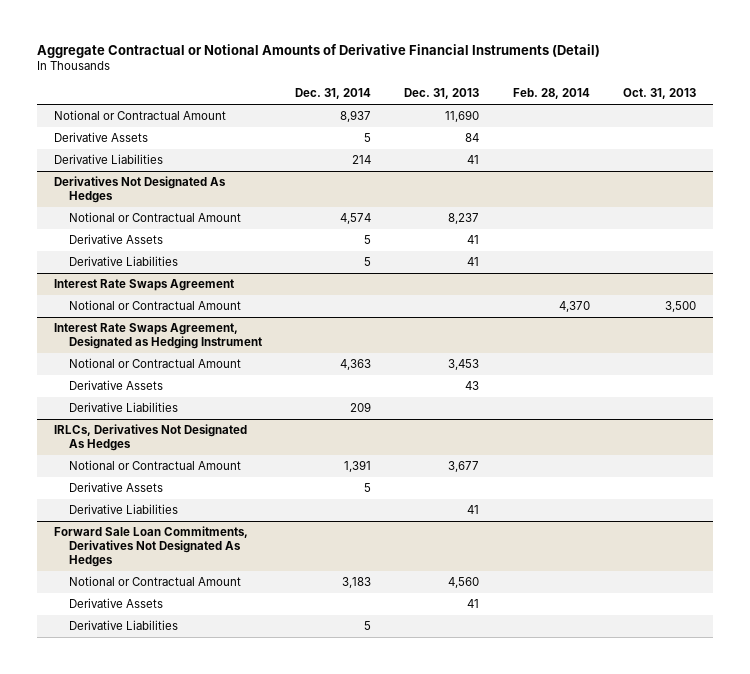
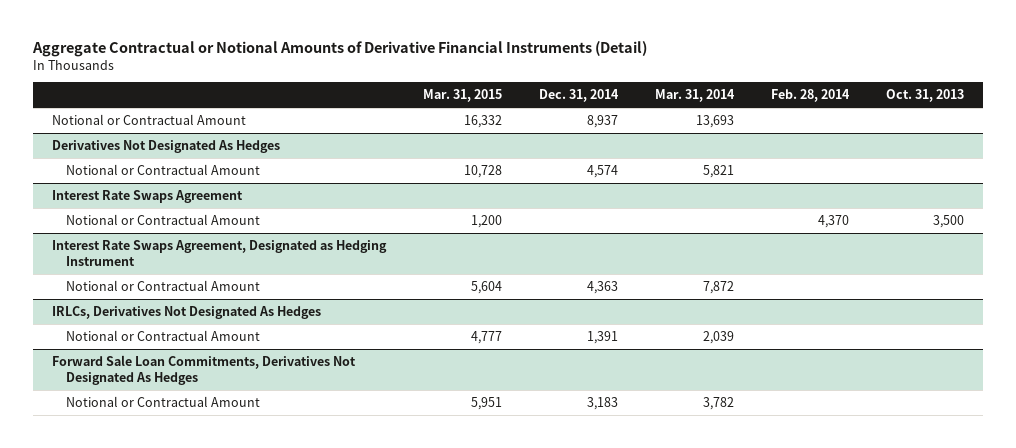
[404,88,480,100] Dec. 31, 2013 -> none
none -> [422,89,502,103] Mar. 31, 2015
none -> [655,89,736,103] Mar. 31, 2014
[53,132,148,143] Derivative Assets -> none
[53,154,163,165] Derivative Liabilities -> none
[68,234,163,245] Derivative Assets -> none
[68,256,178,267] Derivative Liabilities -> none
[68,380,163,391] Derivative Assets -> none
[68,402,178,413] Derivative Liabilities -> none
[68,482,163,493] Derivative Assets -> none
[68,504,178,515] Derivative Liabilities -> none
[68,598,163,609] Derivative Assets -> none
[68,620,178,631] Derivative Liabilities -> none

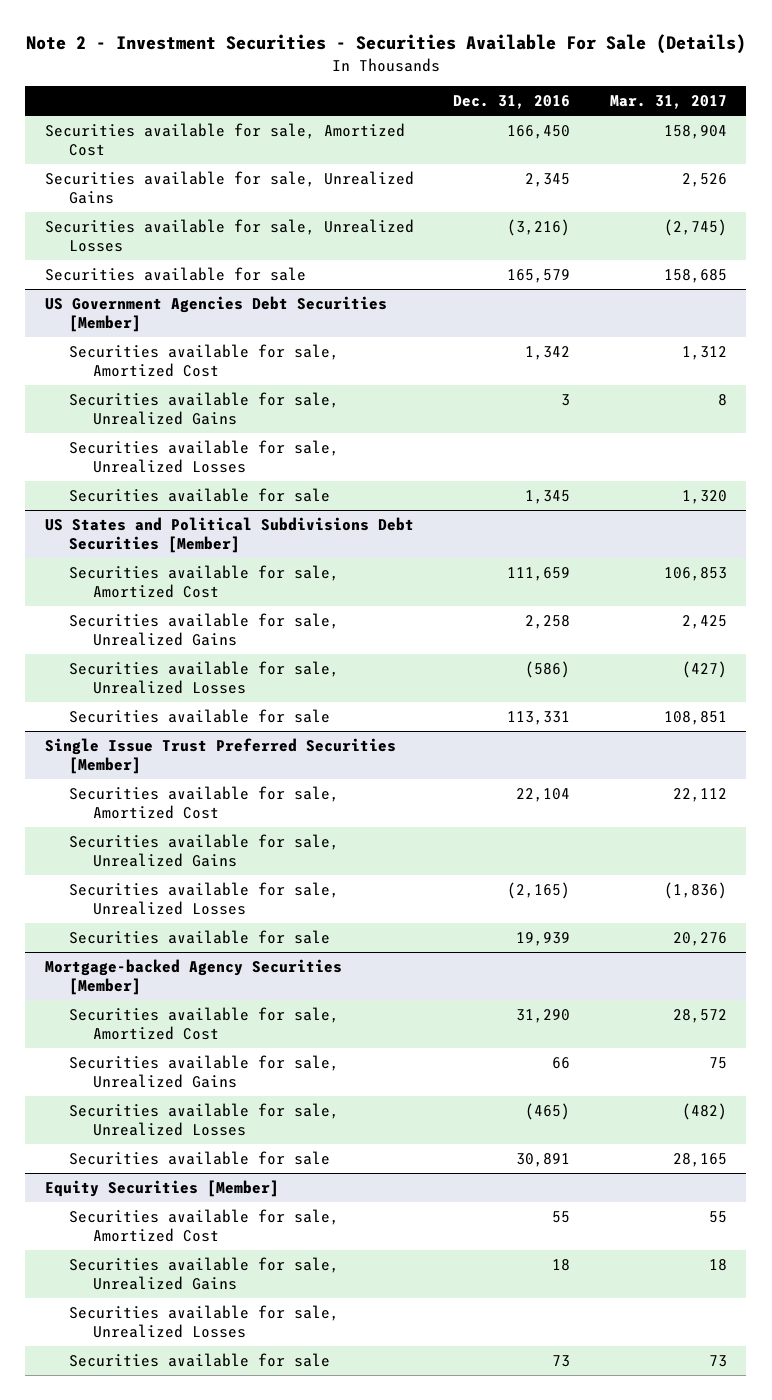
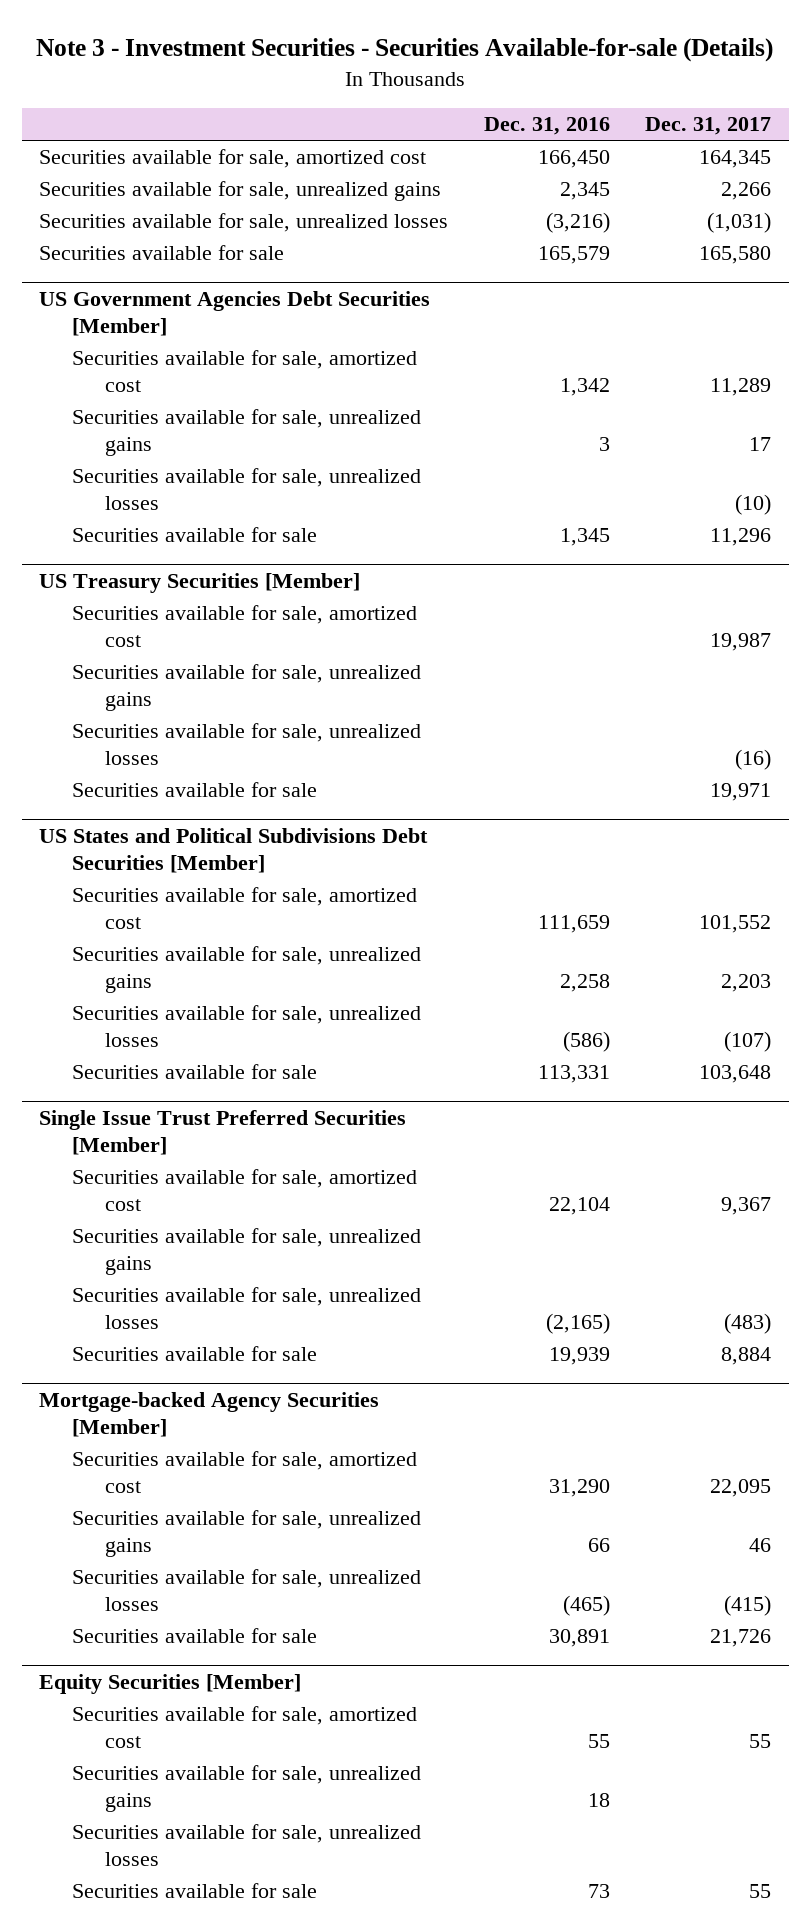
[25,34,746,55] Note 2 - Investment Securities - Securities Available For Sale (Details) -> [36,37,774,62] Note 3 - Investment Securities - Securities Available-for-sale (Details)
[609,95,727,110] Mar. 31, 2017 -> none
none -> [645,117,772,136] Dec. 31, 2017
[44,123,405,156] Securities available for sale, Amortized Cost -> [39,149,427,169] Securities available for sale, amortized cost
[44,171,414,204] Securities available for sale, Unrealized Gains -> [39,181,442,202] Securities available for sale, unrealized gains
[44,219,414,252] Securities available for sale, Unrealized Losses -> [39,213,449,233] Securities available for sale, unrealized losses
[68,344,339,377] Securities available for sale, Amortized Cost -> [72,350,418,393] Securities available for sale, amortized cost
[68,392,339,425] Securities available for sale, Unrealized Gains -> [72,409,422,457] Securities available for sale, unrealized gains
[68,440,339,473] Securities available for sale, Unrealized Losses -> [72,468,422,511] Securities available for sale, unrealized losses
none -> [39,572,361,593] US Treasury Securities [Member]
none -> [72,605,418,648] Securities available for sale, amortized cost
none -> [72,664,422,712] Securities available for sale, unrealized gains
none -> [72,723,422,766] Securities available for sale, unrealized losses
none -> [72,782,318,798] Securities available for sale
[68,565,339,598] Securities available for sale, Amortized Cost -> [72,887,418,930] Securities available for sale, amortized cost
[68,613,339,646] Securities available for sale, Unrealized Gains -> [72,946,422,994] Securities available for sale, unrealized gains
[68,661,339,694] Securities available for sale, Unrealized Losses -> [72,1005,422,1048] Securities available for sale, unrealized losses
[68,786,339,819] Securities available for sale, Amortized Cost -> [72,1169,418,1212] Securities available for sale, amortized cost
[68,834,339,867] Securities available for sale, Unrealized Gains -> [72,1228,422,1276] Securities available for sale, unrealized gains
[68,882,339,915] Securities available for sale, Unrealized Losses -> [72,1287,422,1330] Securities available for sale, unrealized losses
[68,1007,339,1040] Securities available for sale, Amortized Cost -> [72,1451,418,1494] Securities available for sale, amortized cost
[68,1055,339,1088] Securities available for sale, Unrealized Gains -> [72,1510,422,1558] Securities available for sale, unrealized gains
[68,1103,339,1136] Securities available for sale, Unrealized Losses -> [72,1569,422,1612] Securities available for sale, unrealized losses
[68,1209,339,1242] Securities available for sale, Amortized Cost -> [72,1706,418,1749] Securities available for sale, amortized cost
[68,1257,339,1290] Securities available for sale, Unrealized Gains -> [72,1765,422,1813] Securities available for sale, unrealized gains
[68,1305,339,1338] Securities available for sale, Unrealized Losses -> [72,1824,422,1867] Securities available for sale, unrealized losses

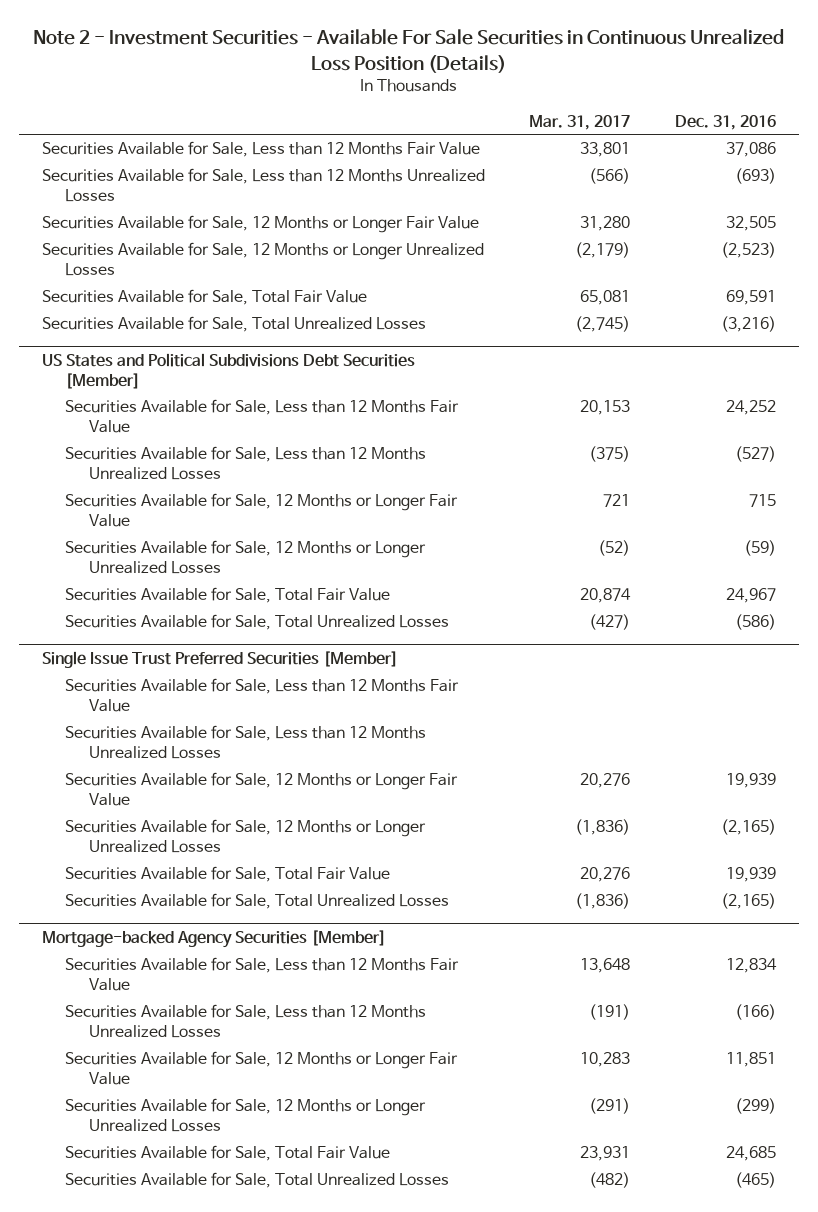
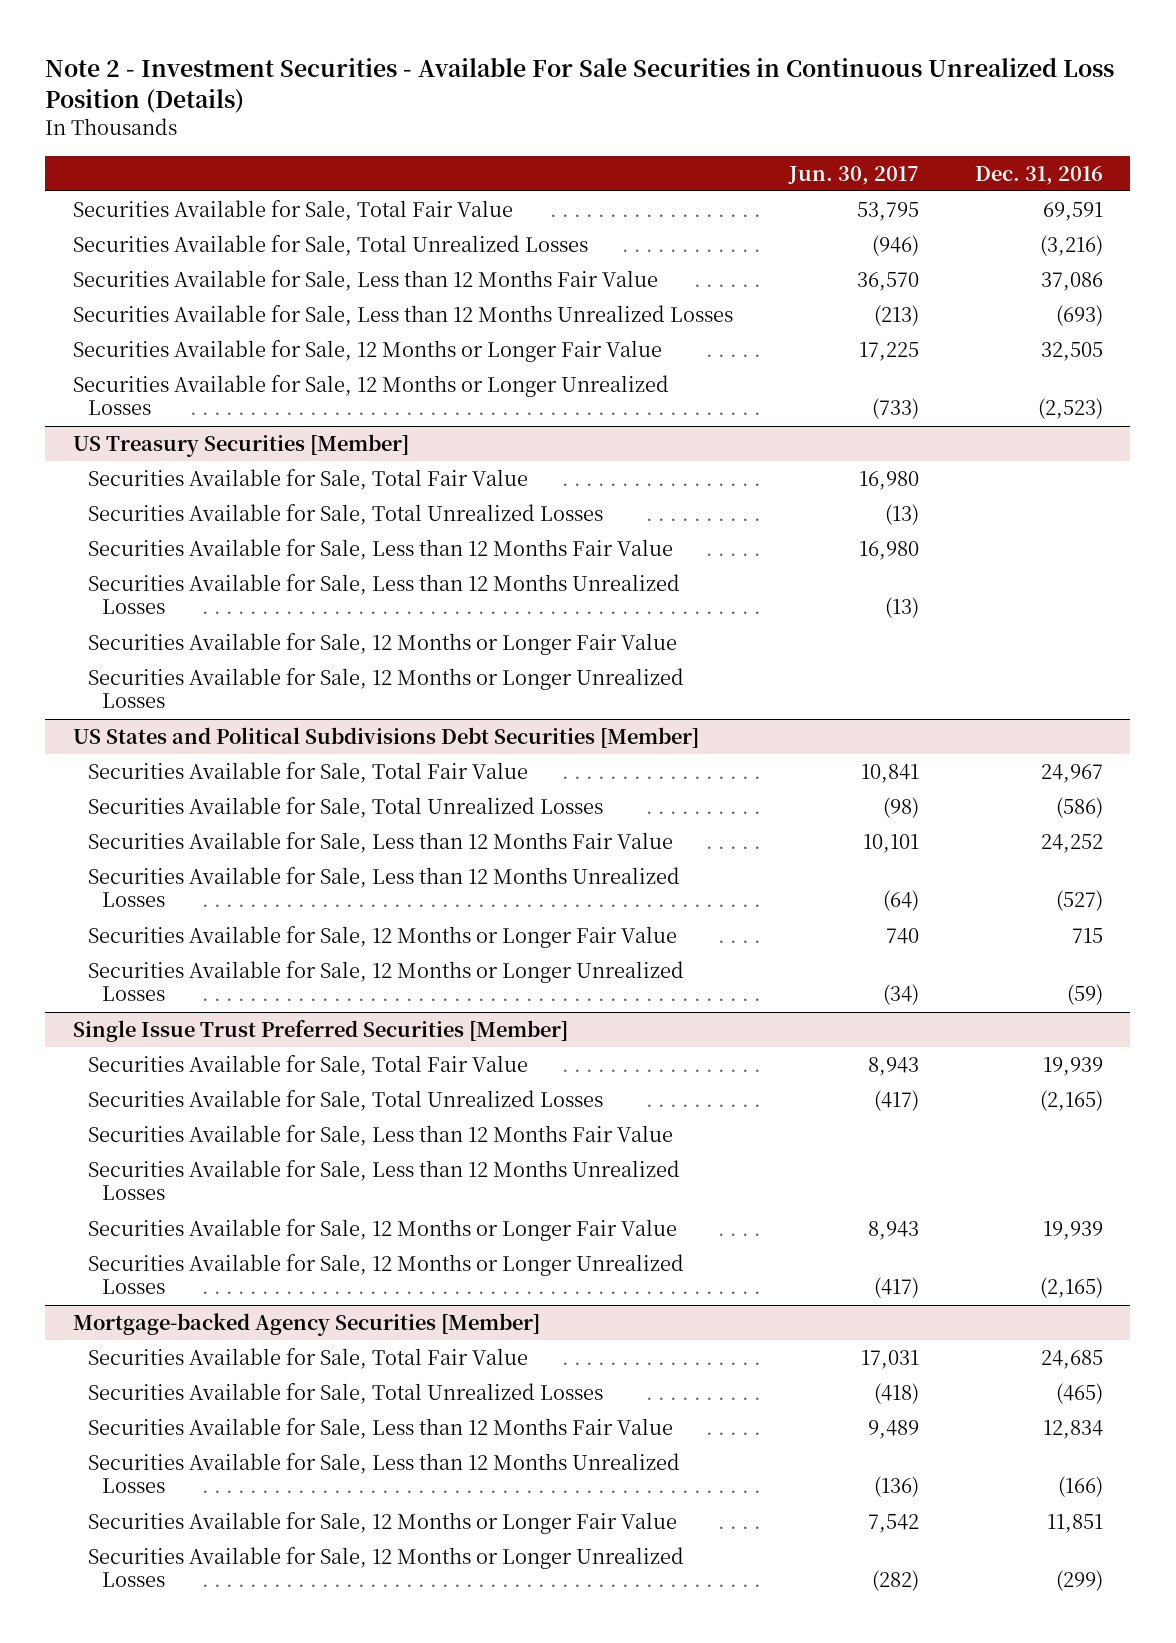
[529,114,631,130] Mar. 31, 2017 -> none
none -> [787,165,919,185] Jun. 30, 2017
[41,289,367,306] Securities Available for Sale, Total Fair Value -> [73,200,514,222] Securities Available for Sale, Total Fair Value
[41,316,426,333] Securities Available for Sale, Total Unrealized Losses -> [73,235,589,257] Securities Available for Sale, Total Unrealized Losses
none -> [73,434,410,458] US Treasury Securities [Member]
none -> [87,469,528,491] Securities Available for Sale, Total Fair Value
none -> [87,504,603,526] Securities Available for Sale, Total Unrealized Losses
none -> [87,539,673,561] Securities Available for Sale, Less than 12 Months Fair Value
none -> [87,574,680,615] Securities Available for Sale, Less than 12 Months Unrealized Losses
none -> [87,633,677,656] Securities Available for Sale, 12 Months or Longer Fair Value
none -> [87,668,684,709] Securities Available for Sale, 12 Months or Longer Unrealized Losses
[65,587,391,604] Securities Available for Sale, Total Fair Value -> [87,762,528,784] Securities Available for Sale, Total Fair Value
[65,614,450,631] Securities Available for Sale, Total Unrealized Losses -> [87,797,603,819] Securities Available for Sale, Total Unrealized Losses
[65,866,391,883] Securities Available for Sale, Total Fair Value -> [87,1055,528,1077] Securities Available for Sale, Total Fair Value
[65,893,450,910] Securities Available for Sale, Total Unrealized Losses -> [87,1090,603,1112] Securities Available for Sale, Total Unrealized Losses
[65,1145,391,1162] Securities Available for Sale, Total Fair Value -> [87,1348,528,1370] Securities Available for Sale, Total Fair Value
[65,1172,450,1189] Securities Available for Sale, Total Unrealized Losses -> [87,1383,603,1405] Securities Available for Sale, Total Unrealized Losses

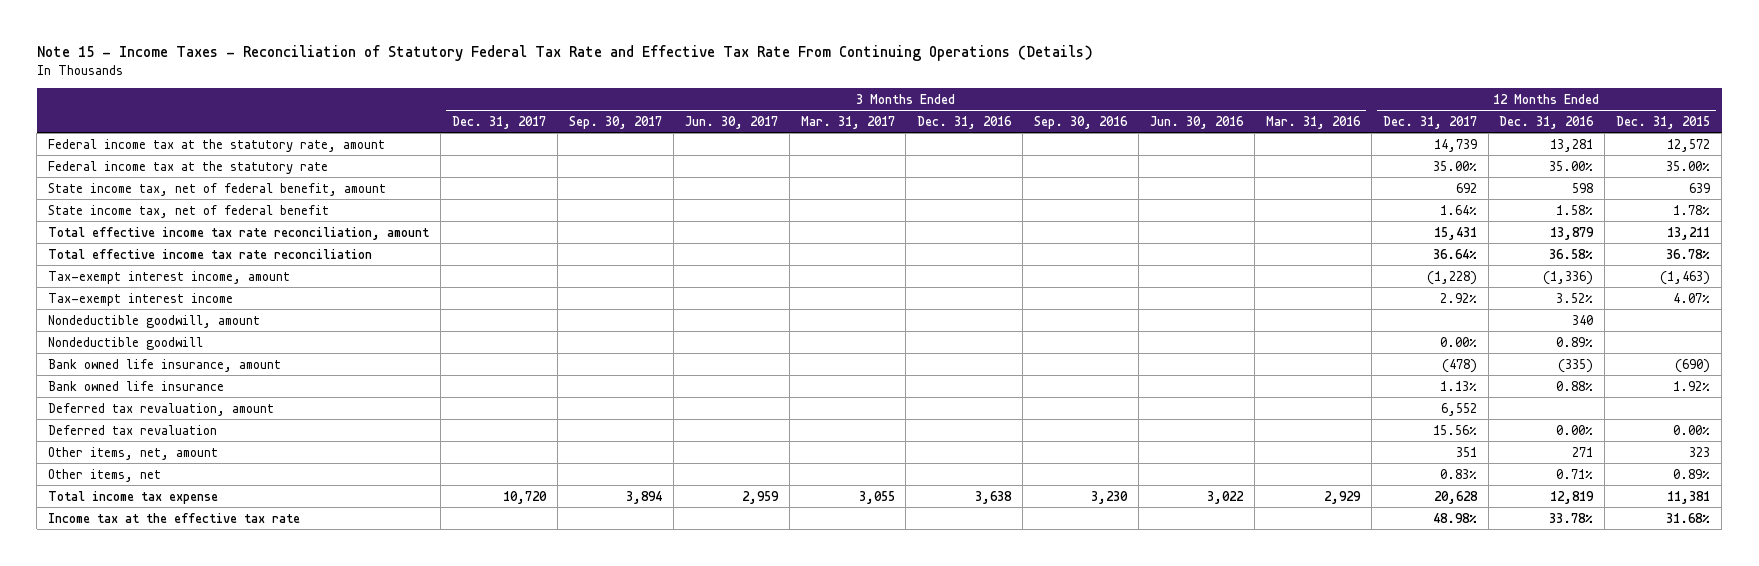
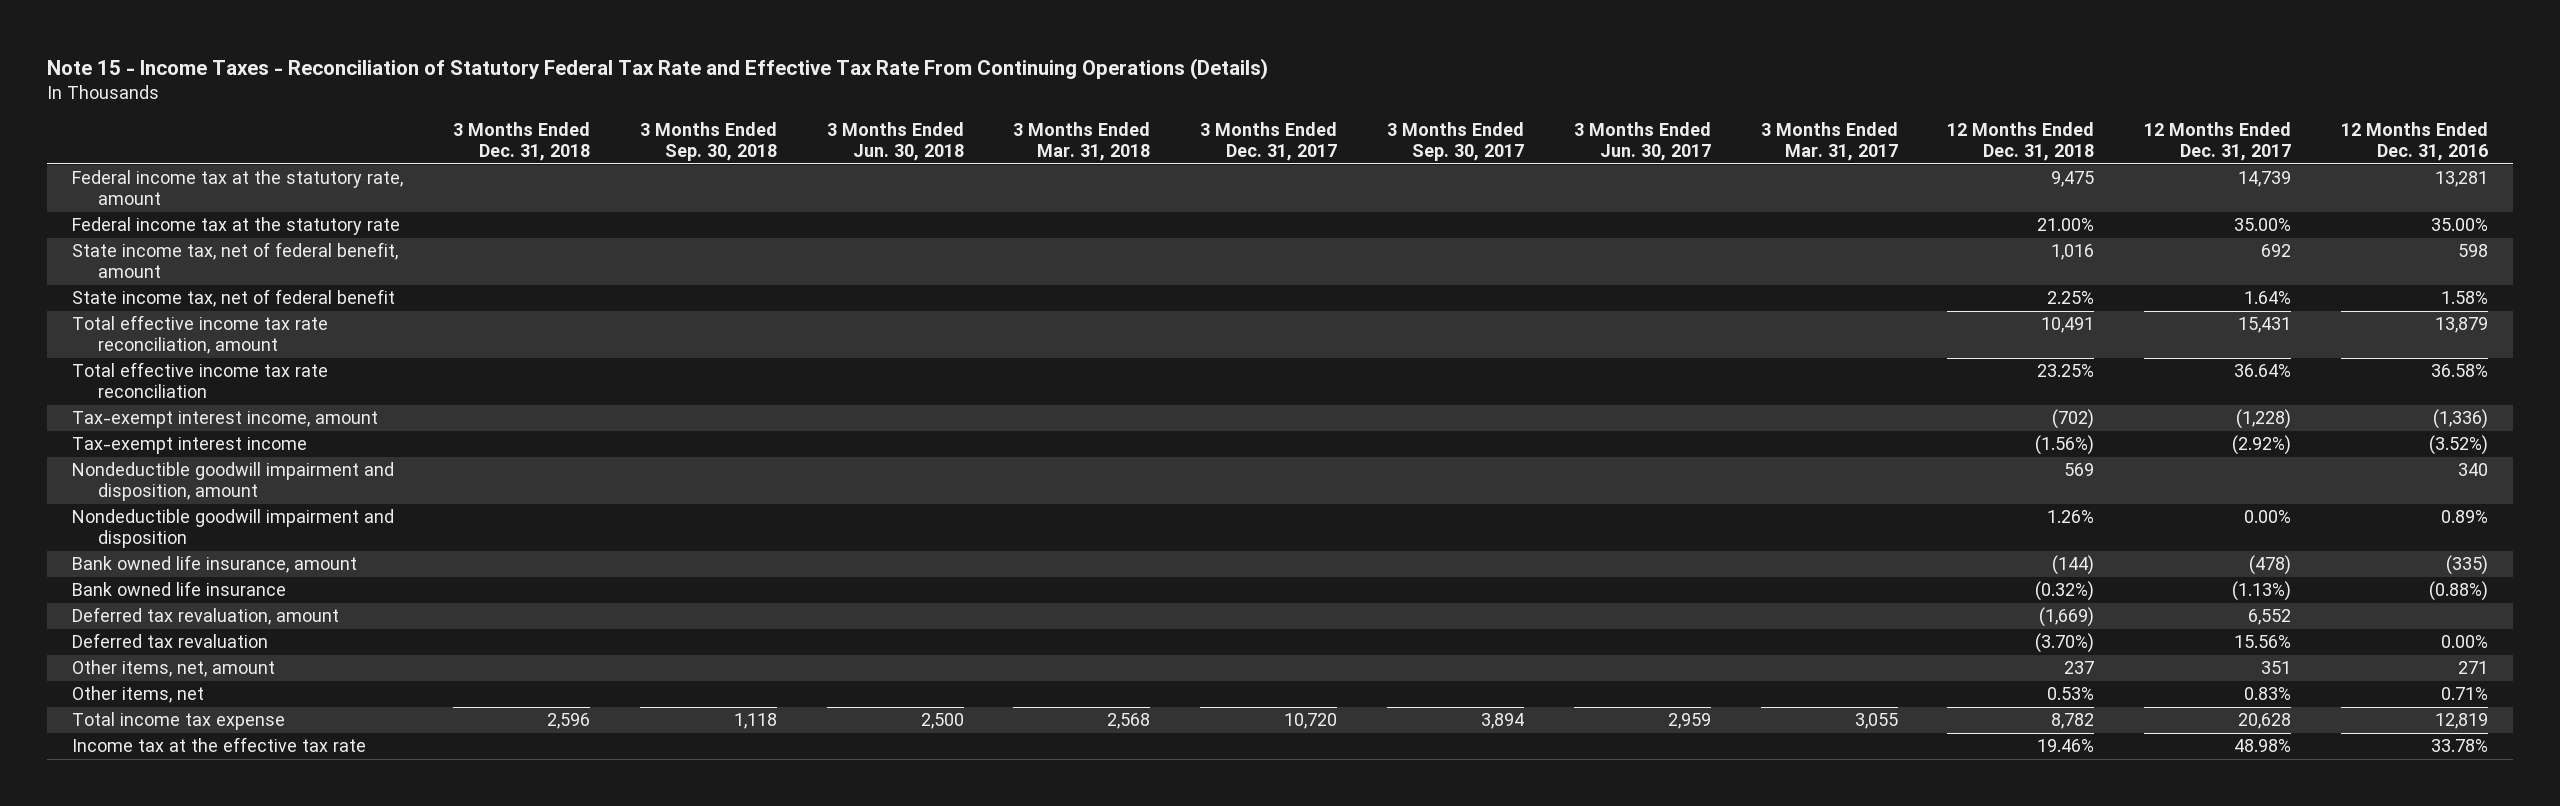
[917,115,1013,129] Dec. 31, 2016 -> none
[1034,115,1129,129] Sep. 30, 2016 -> none
[1150,115,1245,129] Jun. 30, 2016 -> none
[1265,115,1361,129] Mar. 31, 2016 -> none
[1616,115,1711,129] Dec. 31, 2015 -> none
none -> [452,122,590,162] 3 Months Ended Dec. 31, 2018
none -> [639,122,777,162] 3 Months Ended Sep. 30, 2018
none -> [826,122,964,162] 3 Months Ended Jun. 30, 2018
none -> [1013,122,1151,162] 3 Months Ended Mar. 31, 2018
none -> [1947,122,2095,162] 12 Months Ended Dec. 31, 2018
[1439,292,1477,303] 2.92% -> [2232,435,2292,456] (2.92%)
[1556,292,1594,303] 3.52% -> [2429,435,2489,456] (3.52%)
[48,314,261,328] Nondeductible goodwill, amount -> [72,462,395,502] Nondeductible goodwill impairment and disposition, amount
[48,336,204,350] Nondeductible goodwill -> [72,509,395,549] Nondeductible goodwill impairment and disposition
[1439,380,1477,391] 1.13% -> [2232,581,2292,602] (1.13%)
[1556,380,1594,391] 0.88% -> [2429,581,2489,602] (0.88%)

